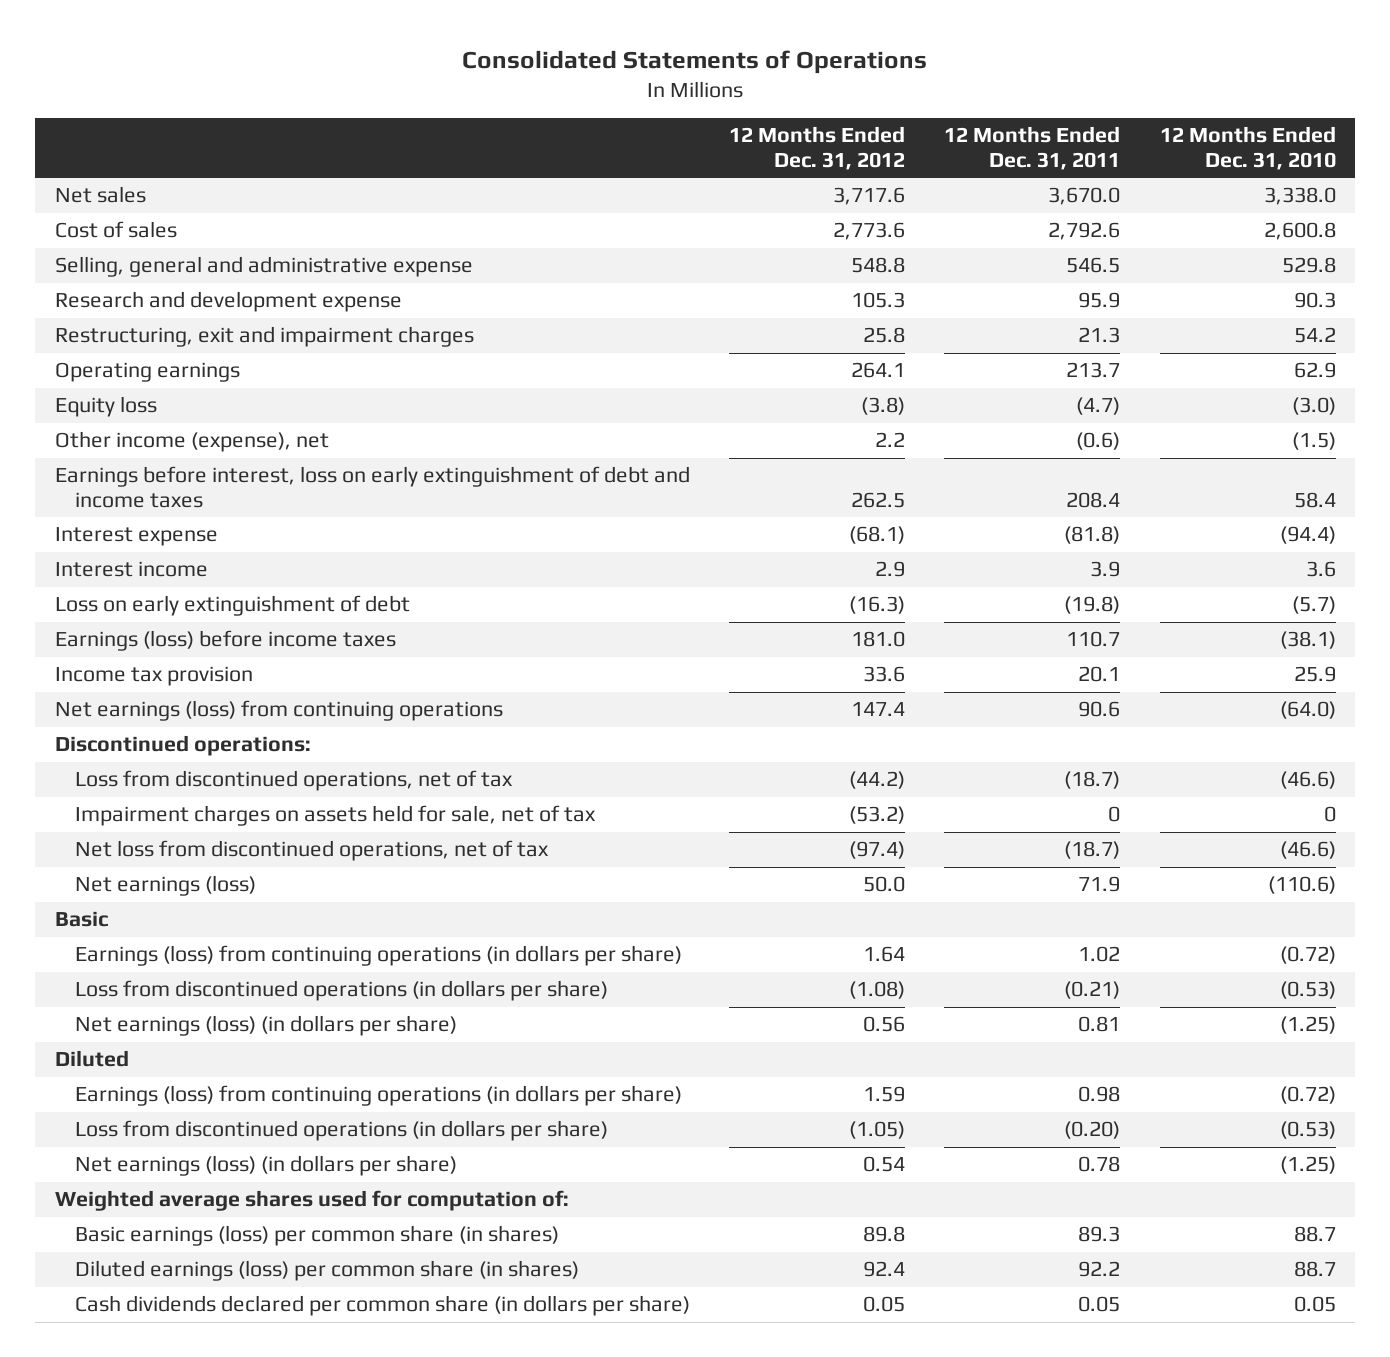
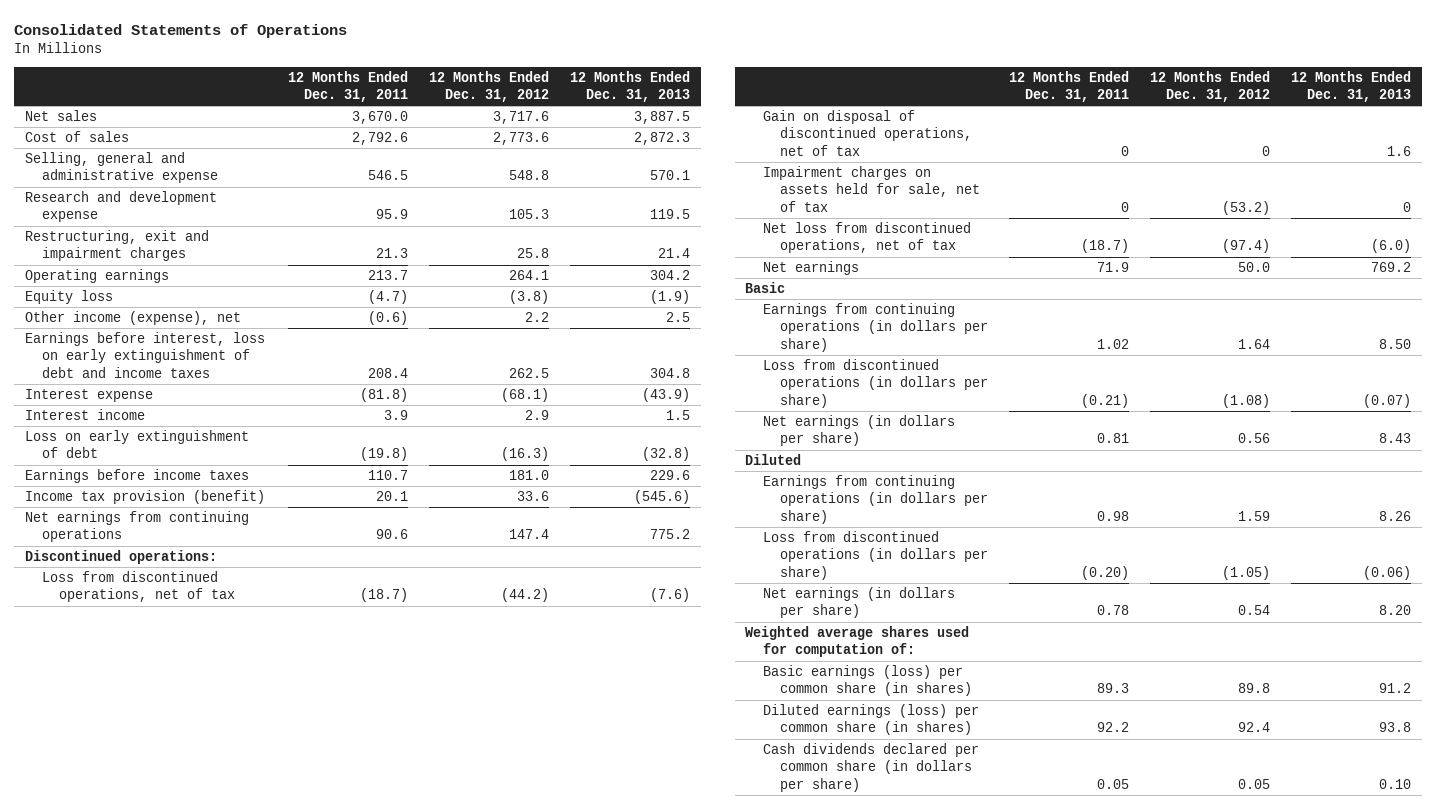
[1159,126,1336,171] 12 Months Ended Dec. 31, 2010 -> none
none -> [570,70,691,103] 12 Months Ended Dec. 31, 2013
[54,630,396,652] Earnings (loss) before income taxes -> [24,469,249,484] Earnings before income taxes
[54,666,253,687] Income tax provision -> [24,490,265,505] Income tax provision (benefit)
[54,700,503,722] Net earnings (loss) from continuing operations -> [24,511,249,543] Net earnings from continuing operations
none -> [762,110,972,156] Gain on disposal of discontinued operations, net of tax
[74,875,256,897] Net earnings (loss) -> [762,261,859,276] Net earnings
[74,945,682,967] Earnings (loss) from continuing operations (in dollars per share) -> [762,303,988,352] Earnings from continuing operations (in dollars per share)
[74,1015,457,1037] Net earnings (loss) (in dollars per share) -> [762,415,955,447] Net earnings (in dollars per share)
[74,1085,682,1107] Earnings (loss) from continuing operations (in dollars per share) -> [762,475,988,524] Earnings from continuing operations (in dollars per share)
[74,1155,457,1177] Net earnings (loss) (in dollars per share) -> [762,587,955,619] Net earnings (in dollars per share)

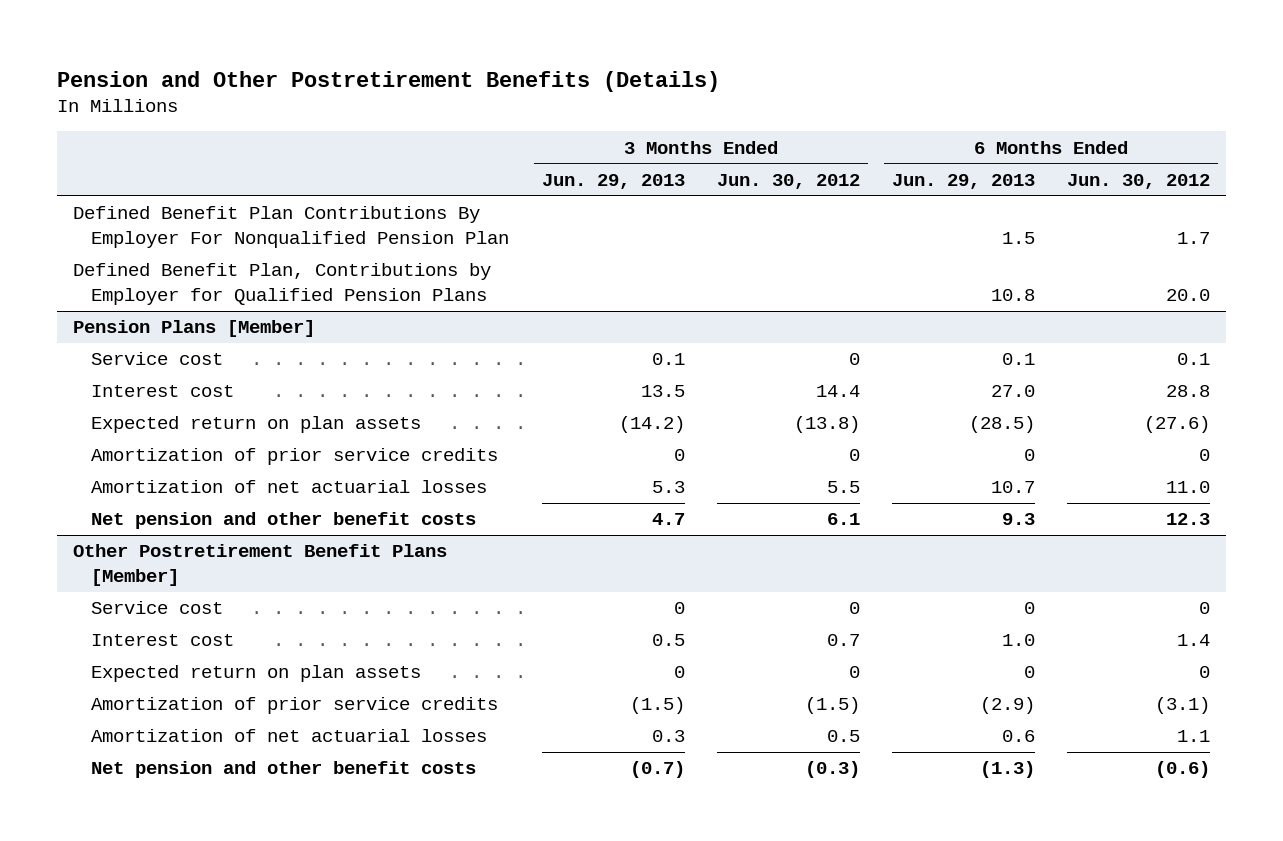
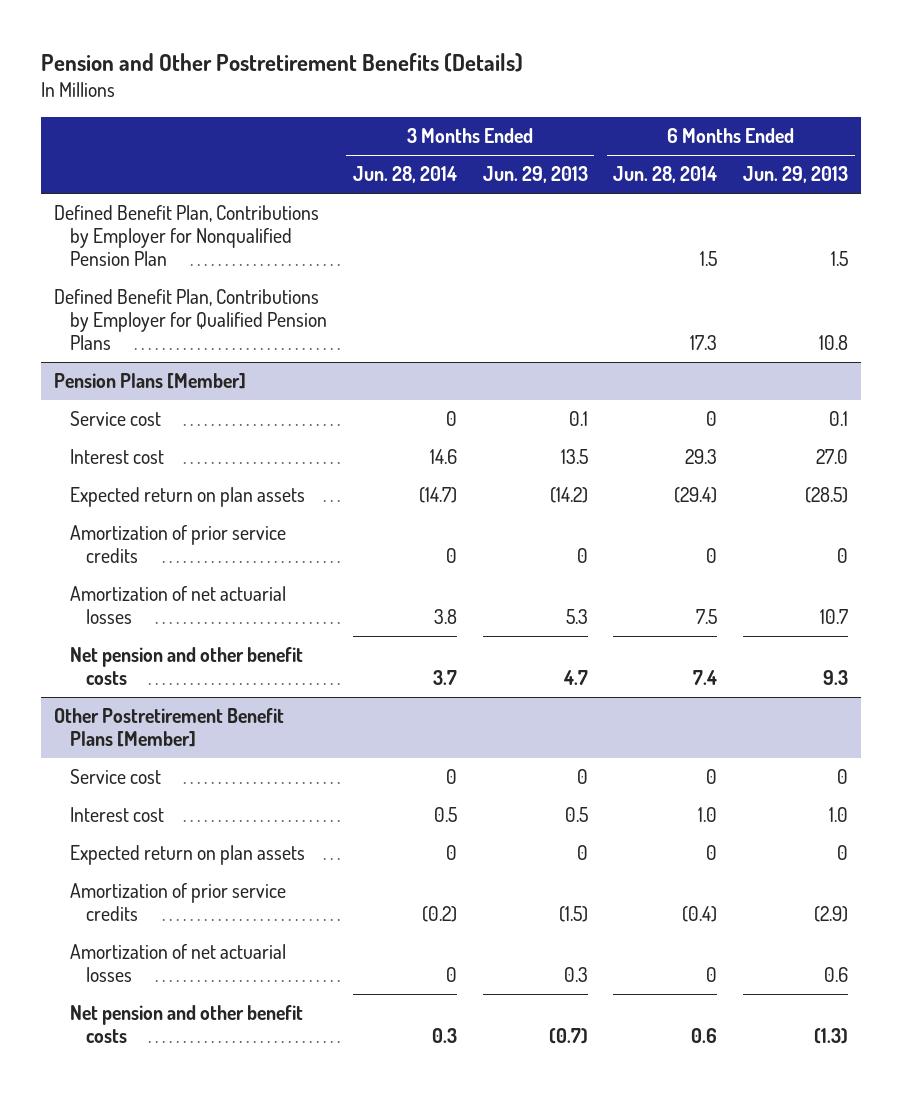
[716,173,860,189] Jun. 30, 2012 -> none
[1067,173,1211,189] Jun. 30, 2012 -> none
none -> [352,166,457,184] Jun. 28, 2014
none -> [613,166,718,184] Jun. 28, 2014
[73,206,510,248] Defined Benefit Plan Contributions By Employer For Nonqualified Pension Plan -> [53,205,319,266] Defined Benefit Plan, Contributions by Employer for Nonqualified Pension Plan

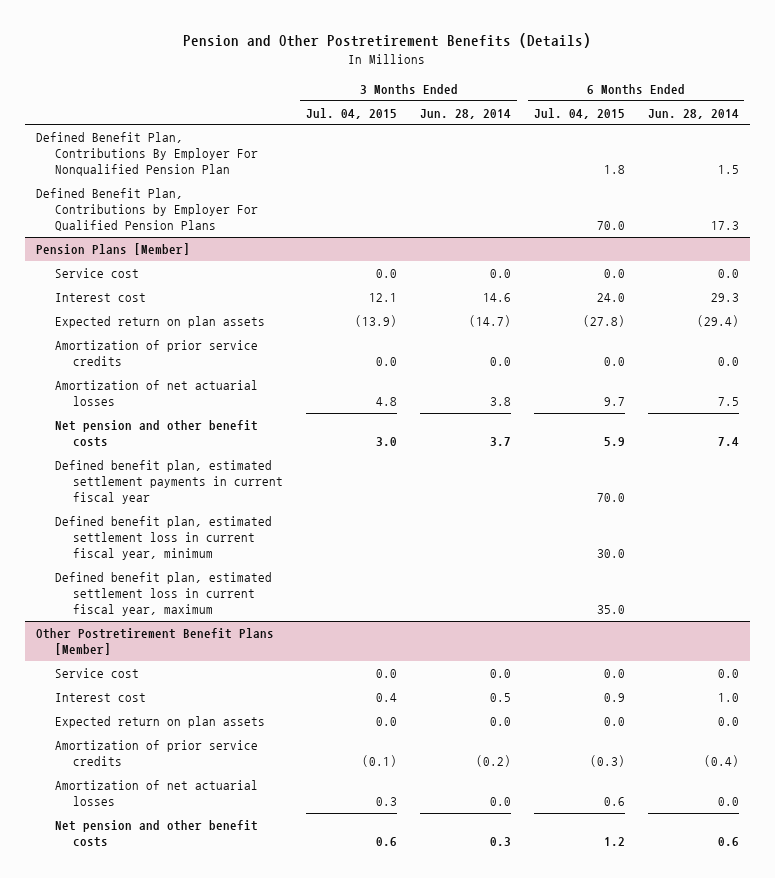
[482,166,588,184] Jun. 29, 2013 -> none
[743,166,849,184] Jun. 29, 2013 -> none
none -> [306,107,398,119] Jul. 04, 2015
none -> [533,107,625,119] Jul. 04, 2015
[53,205,319,266] Defined Benefit Plan, Contributions by Employer for Nonqualified Pension Plan -> [36,132,258,177] Defined Benefit Plan, Contributions By Employer For Nonqualified Pension Plan
[53,289,327,350] Defined Benefit Plan, Contributions by Employer for Qualified Pension Plans -> [36,188,258,232] Defined Benefit Plan, Contributions by Employer For Qualified Pension Plans
[445,411,457,427] 0 -> [489,269,511,279] 0.0
[706,411,718,427] 0 -> [717,269,739,279] 0.0
[445,548,457,564] 0 -> [489,357,511,367] 0.0
[706,548,718,564] 0 -> [717,357,739,367] 0.0
none -> [54,460,284,505] Defined benefit plan, estimated settlement payments in current fiscal year
none -> [54,516,272,561] Defined benefit plan, estimated settlement loss in current fiscal year, minimum
none -> [54,572,272,617] Defined benefit plan, estimated settlement loss in current fiscal year, maximum
[445,769,457,785] 0 -> [489,669,511,679] 0.0
[706,769,718,785] 0 -> [717,669,739,679] 0.0
[445,845,457,861] 0 -> [489,717,511,727] 0.0
[706,845,718,861] 0 -> [717,717,739,727] 0.0
[445,967,457,983] 0 -> [489,797,511,807] 0.0
[706,967,718,983] 0 -> [717,797,739,807] 0.0

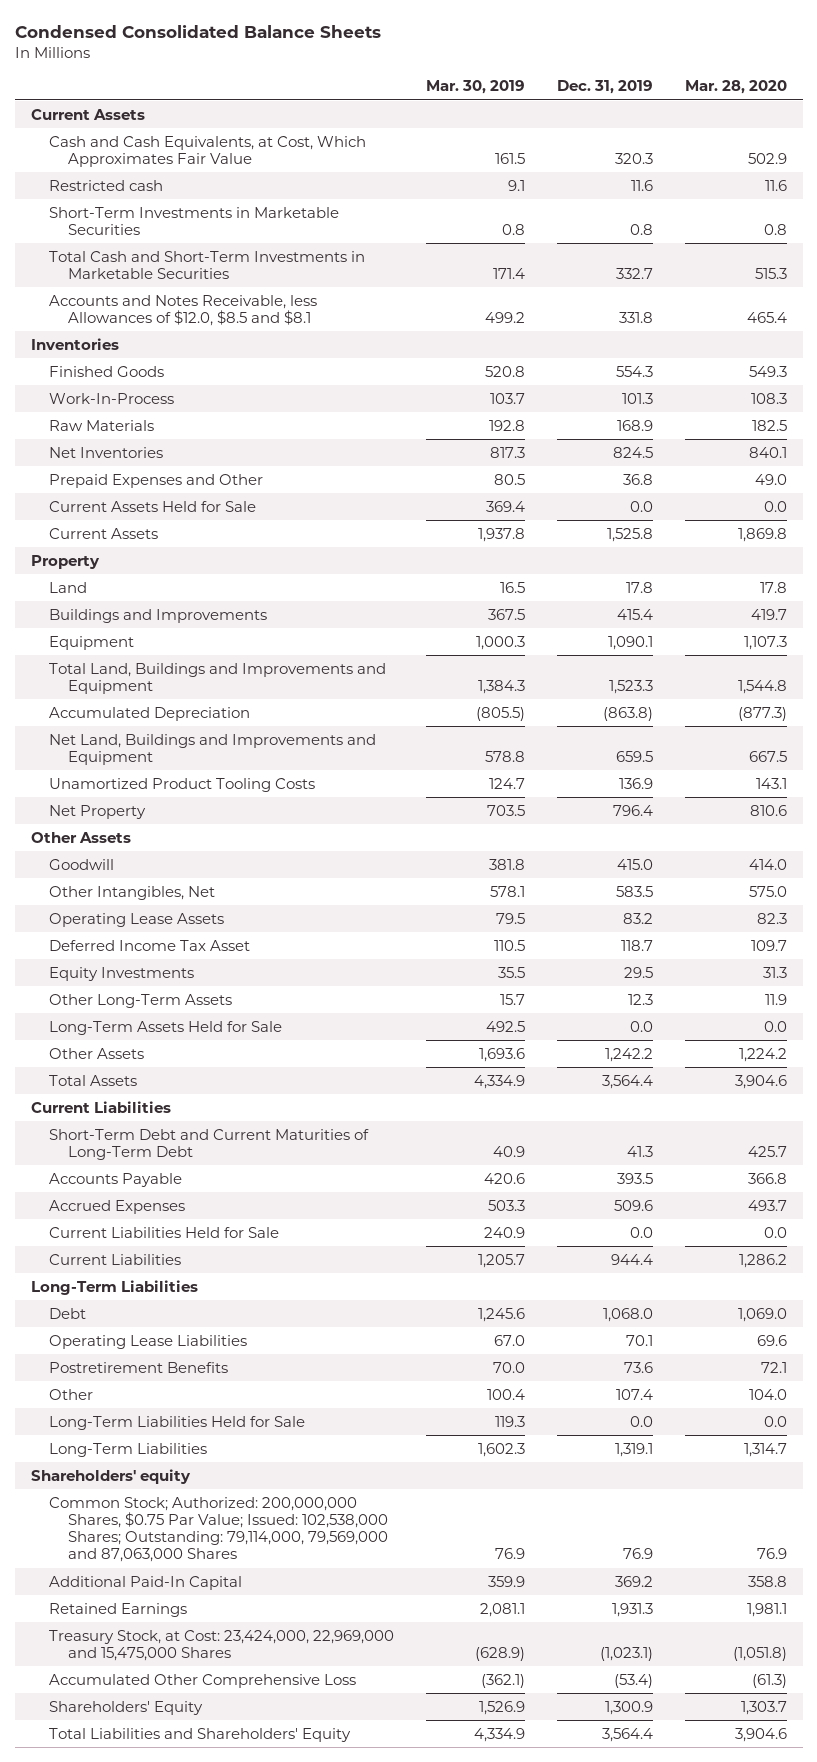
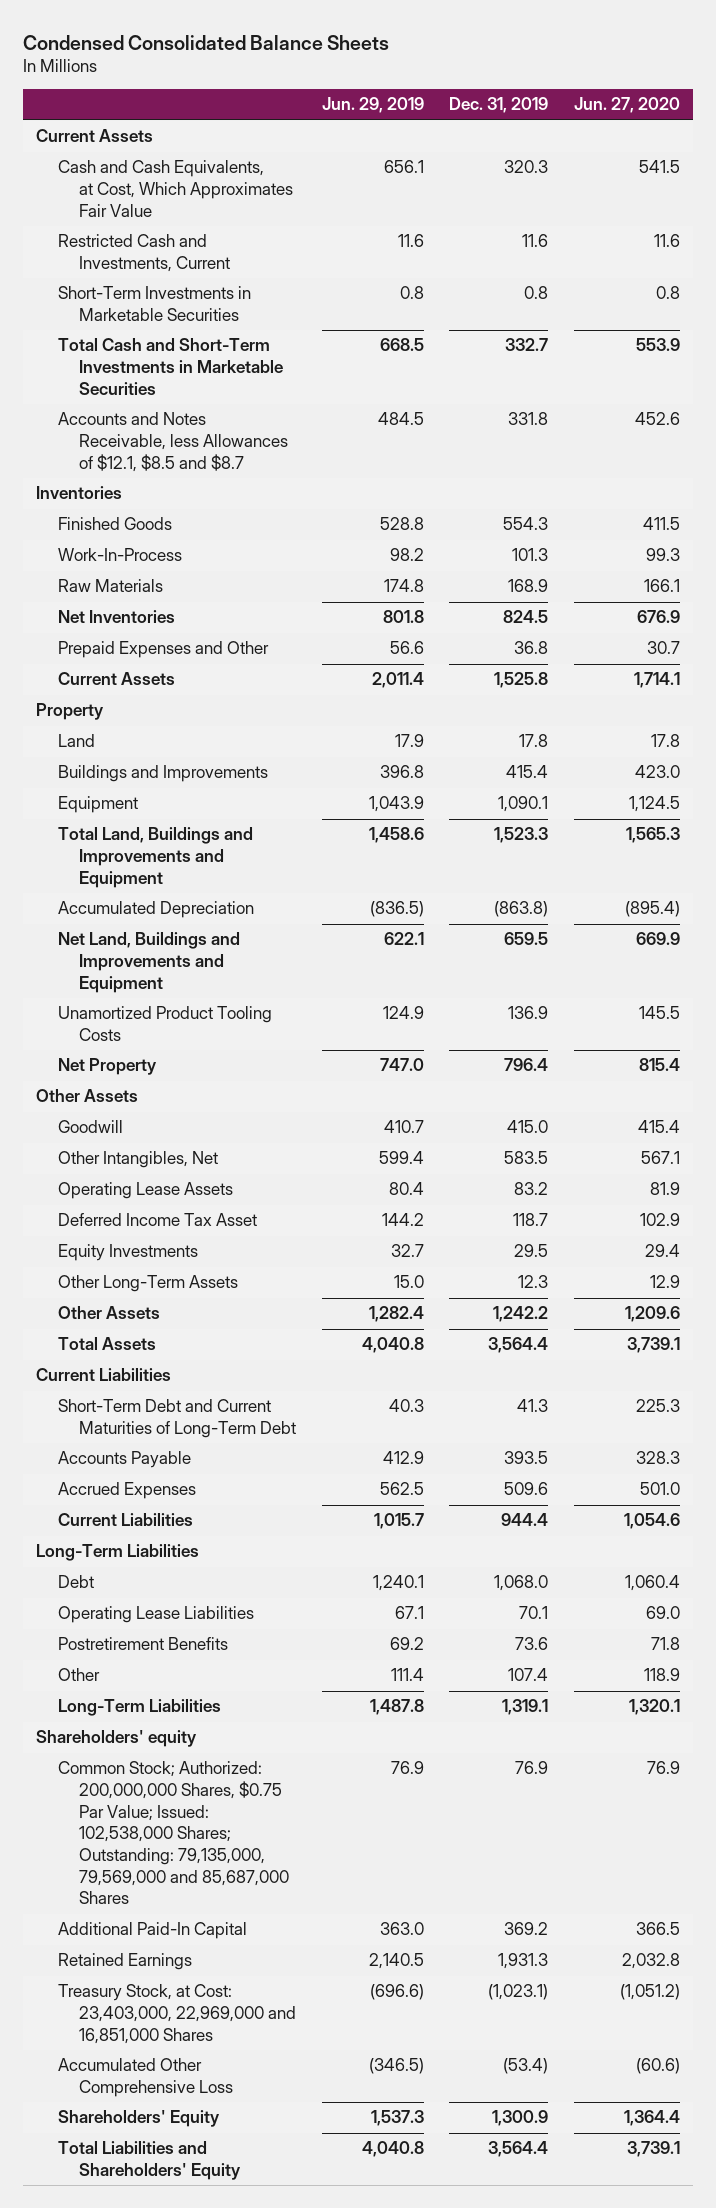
[425,80,525,95] Mar. 30, 2019 -> none
[684,80,787,95] Mar. 28, 2020 -> none
none -> [321,97,424,114] Jun. 29, 2019
none -> [574,97,681,114] Jun. 27, 2020
[49,179,164,191] Restricted cash -> [57,234,231,273] Restricted Cash and Investments, Current
[49,294,318,327] Accounts and Notes Receivable, less Allowances of $12.0, $8.5 and $8.1 -> [57,412,289,472] Accounts and Notes Receivable, less Allowances of $12.1, $8.5 and $8.7
[49,500,257,512] Current Assets Held for Sale -> none
[49,1020,283,1035] Long-Term Assets Held for Sale -> none
[49,1226,280,1238] Current Liabilities Held for Sale -> none
[49,1415,306,1430] Long-Term Liabilities Held for Sale -> none
[49,1496,388,1563] Common Stock; Authorized: 200,000,000 Shares, $0.75 Par Value; Issued: 102,538,000 Shares; Outstanding: 79,114,000, 79,569,000 and 87,063,000 Shares -> [57,1761,290,1905] Common Stock; Authorized: 200,000,000 Shares, $0.75 Par Value; Issued: 102,538,000 Shares; Outstanding: 79,135,000, 79,569,000 and 85,687,000 Shares
[49,1629,395,1662] Treasury Stock, at Cost: 23,424,000, 22,969,000 and 15,475,000 Shares -> [57,1984,297,2044] Treasury Stock, at Cost: 23,403,000, 22,969,000 and 16,851,000 Shares

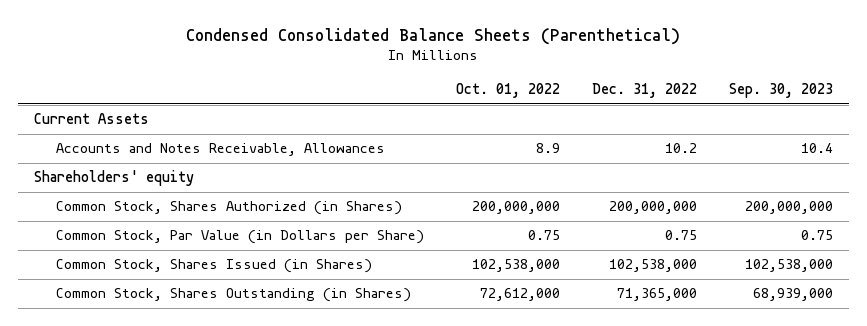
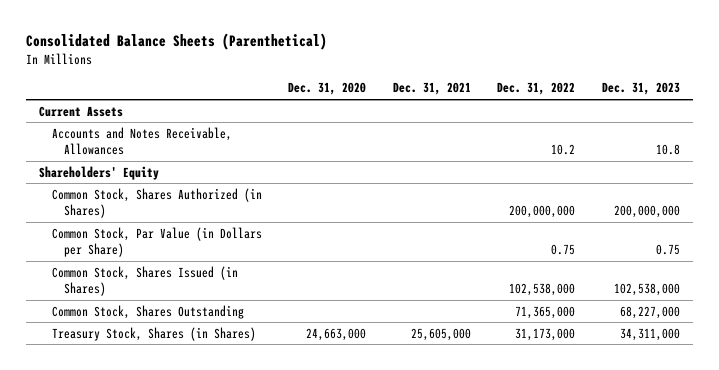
[186,27,681,45] Condensed Consolidated Balance Sheets (Parenthetical) -> [25,32,327,50] Consolidated Balance Sheets (Parenthetical)
[455,83,560,99] Oct. 01, 2022 -> none
[728,83,833,99] Sep. 30, 2023 -> none
none -> [288,82,367,96] Dec. 31, 2020
none -> [392,82,471,96] Dec. 31, 2021
none -> [601,82,680,96] Dec. 31, 2023
[34,170,195,187] Shareholders' equity -> [38,165,159,180] Shareholders' Equity
[55,288,411,303] Common Stock, Shares Outstanding (in Shares) -> [51,304,244,319] Common Stock, Shares Outstanding
none -> [51,326,256,341] Treasury Stock, Shares (in Shares)

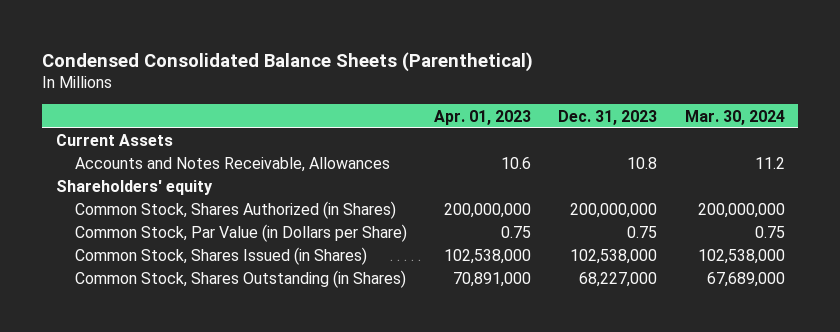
[25,32,327,50] Consolidated Balance Sheets (Parenthetical) -> [41,51,533,72] Condensed Consolidated Balance Sheets (Parenthetical)
[288,82,367,96] Dec. 31, 2020 -> none
[392,82,471,96] Dec. 31, 2021 -> none
[497,82,576,96] Dec. 31, 2022 -> none
none -> [434,109,532,125] Apr. 01, 2023
none -> [684,109,785,125] Mar. 30, 2024
[38,165,159,180] Shareholders' Equity -> [55,180,213,196] Shareholders' equity
[51,326,256,341] Treasury Stock, Shares (in Shares) -> none
[51,304,244,319] Common Stock, Shares Outstanding -> [74,270,406,289] Common Stock, Shares Outstanding (in Shares)

